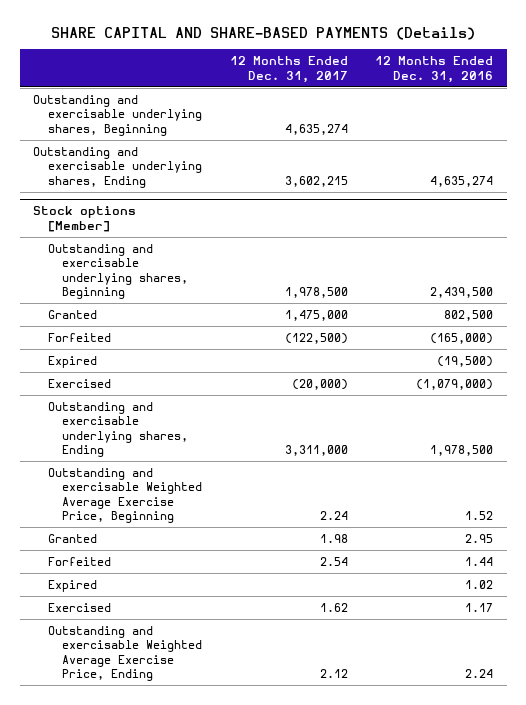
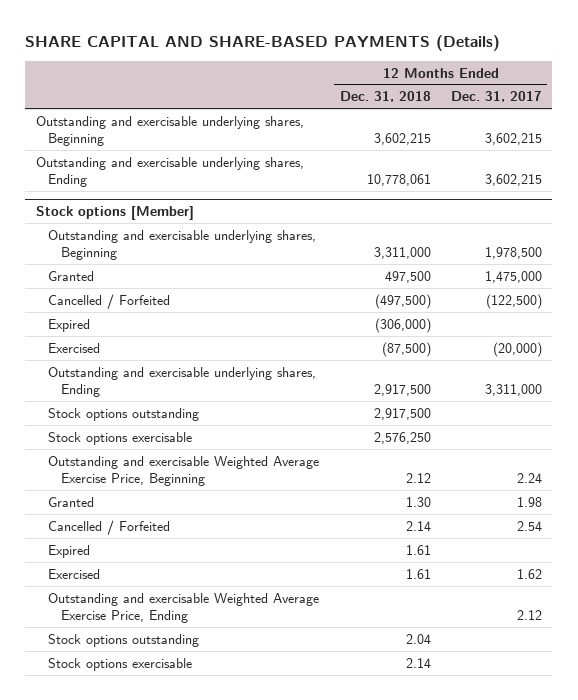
[375,56,494,83] 12 Months Ended Dec. 31, 2016 -> none
none -> [339,91,431,103] Dec. 31, 2018
[284,123,348,135] 4,635,274 -> [484,133,542,146] 3,602,215
[47,332,111,342] Forfeited -> [48,293,171,309] Cancelled / Forfeited
none -> [48,407,200,421] Stock options outstanding
none -> [48,431,193,445] Stock options exercisable
[47,556,111,566] Forfeited -> [48,519,171,535] Cancelled / Forfeited
none -> [48,633,200,647] Stock options outstanding
none -> [48,657,193,671] Stock options exercisable

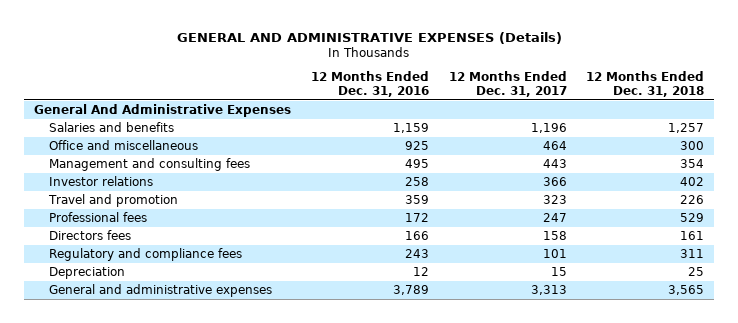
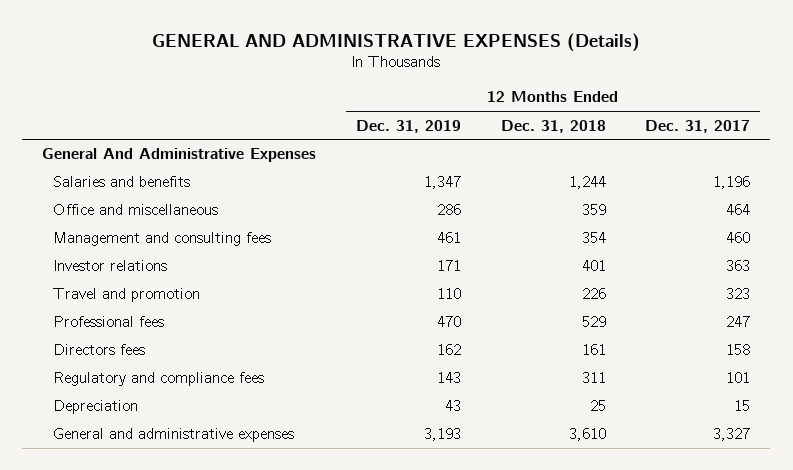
[310,71,429,97] 12 Months Ended Dec. 31, 2016 -> none
none -> [355,119,461,133] Dec. 31, 2019
[668,123,705,134] 1,257 -> [568,176,606,190] 1,244
[680,141,705,151] 300 -> [581,204,606,216] 359
[542,159,567,169] 443 -> [726,232,751,244] 460
[542,177,567,187] 366 -> [726,260,751,272] 363
[680,177,705,187] 402 -> [581,260,606,272] 401
[530,285,567,296] 3,313 -> [713,428,751,442] 3,327
[668,285,705,296] 3,565 -> [568,428,606,442] 3,610

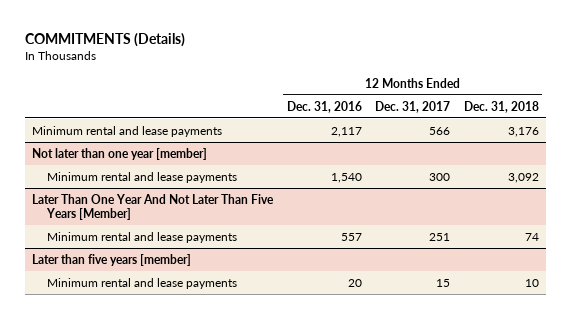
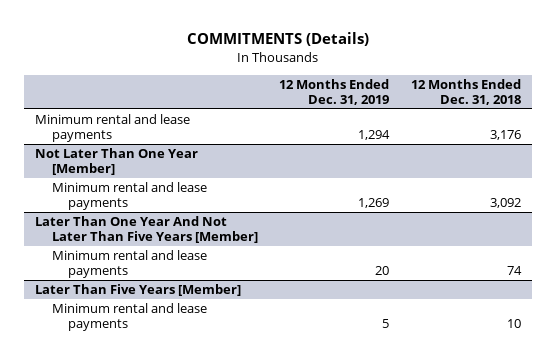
[286,100,362,113] Dec. 31, 2016 -> none
[375,100,451,113] Dec. 31, 2017 -> none
none -> [279,78,390,105] 12 Months Ended Dec. 31, 2019
[32,147,208,160] Not later than one year [member] -> [35,148,199,176] Not Later Than One Year [Member]
[32,253,192,266] Later than five years [member] -> [35,284,242,297] Later Than Five Years [Member]

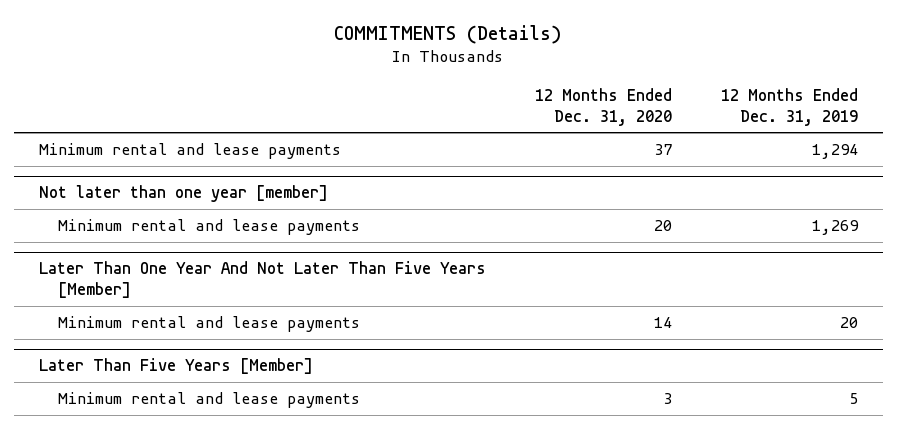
[410,78,521,105] 12 Months Ended Dec. 31, 2018 -> none
none -> [534,87,672,126] 12 Months Ended Dec. 31, 2020
[35,148,199,176] Not Later Than One Year [Member] -> [38,185,328,203] Not later than one year [member]

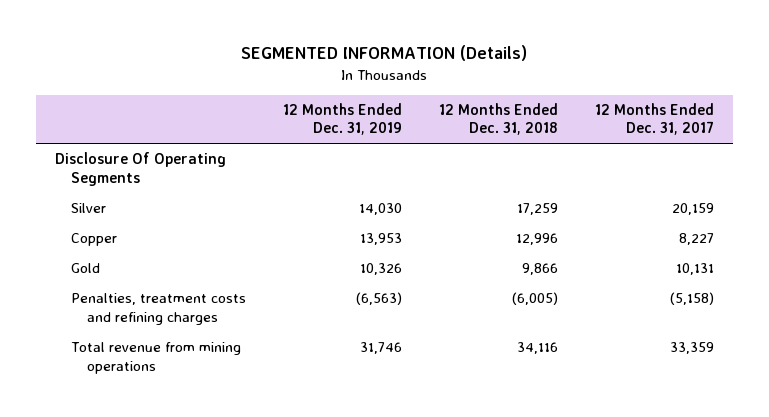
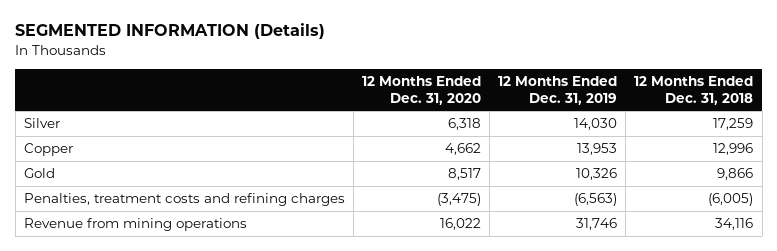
[594,103,714,136] 12 Months Ended Dec. 31, 2017 -> none
none -> [361,75,481,105] 12 Months Ended Dec. 31, 2020
[54,152,226,186] Disclosure Of Operating Segments -> none
[70,342,241,374] Total revenue from mining operations -> [23,218,247,232] Revenue from mining operations

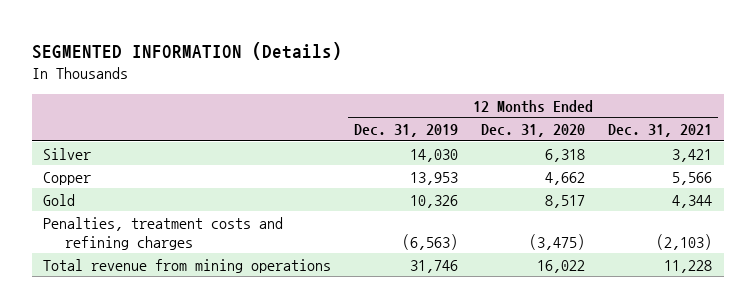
[634,75,754,105] 12 Months Ended Dec. 31, 2018 -> none
none -> [608,124,713,138] Dec. 31, 2021
[23,218,247,232] Revenue from mining operations -> [43,258,332,273] Total revenue from mining operations

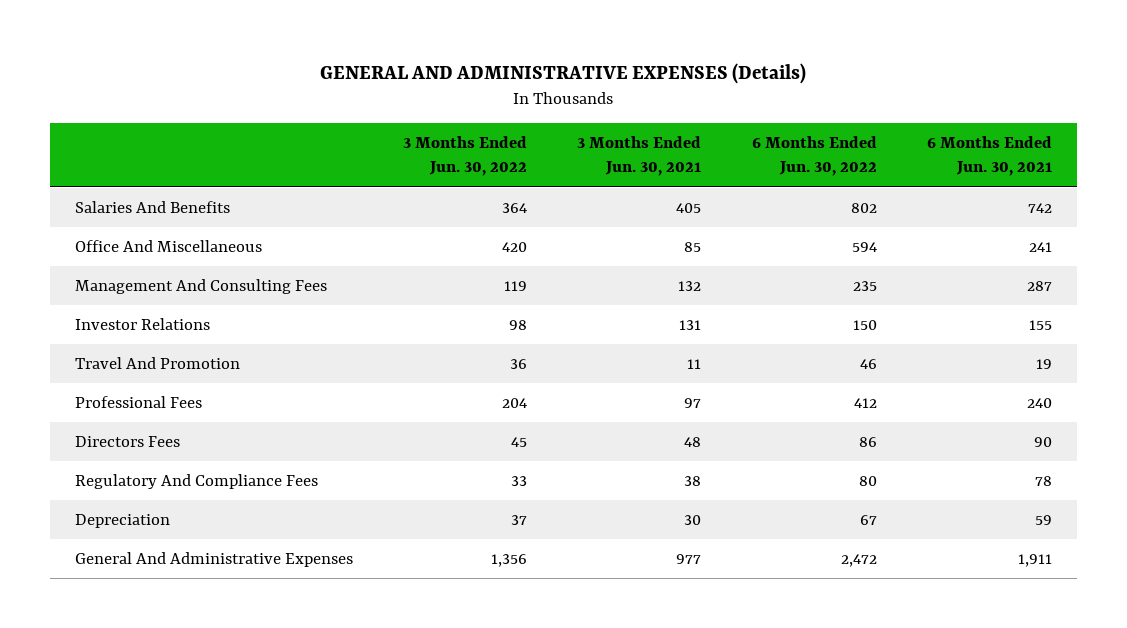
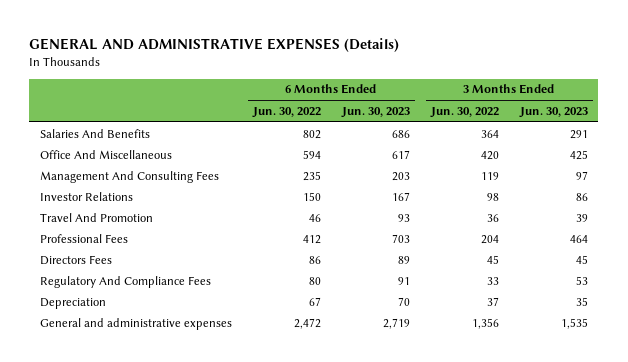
[577,135,702,177] 3 Months Ended Jun. 30, 2021 -> none
[927,135,1053,177] 6 Months Ended Jun. 30, 2021 -> none
none -> [340,106,410,118] Jun. 30, 2023
none -> [518,106,588,118] Jun. 30, 2023
[74,551,353,567] General And Administrative Expenses -> [39,317,232,330] General and administrative expenses

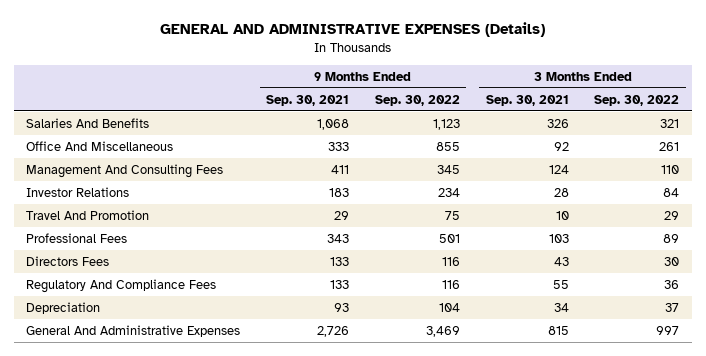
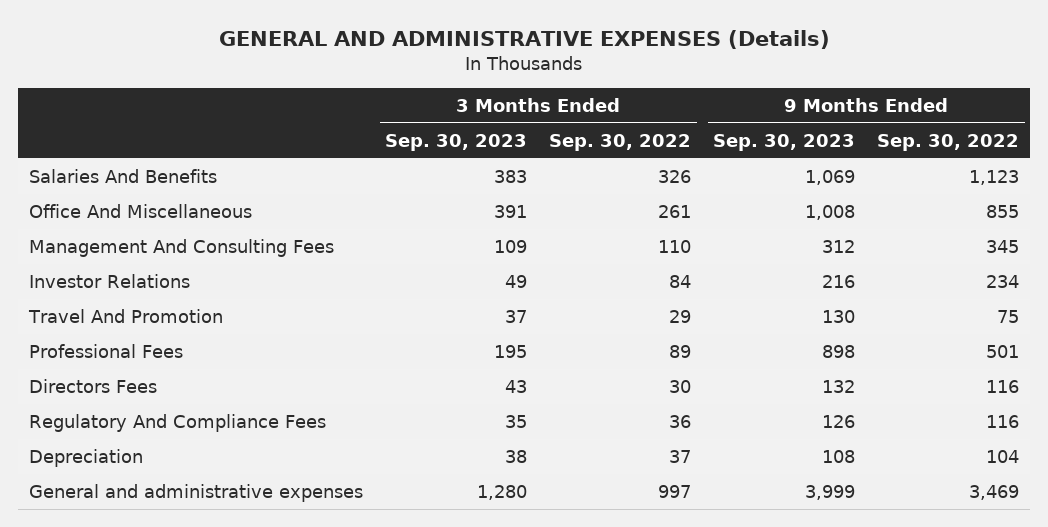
[266,94,350,106] Sep. 30, 2021 -> none
[485,94,569,106] Sep. 30, 2021 -> none
none -> [385,133,528,151] Sep. 30, 2023
none -> [713,133,856,151] Sep. 30, 2023
[660,119,680,129] 321 -> [658,170,692,184] 326
[26,325,241,338] General And Administrative Expenses -> [29,484,364,503] General and administrative expenses

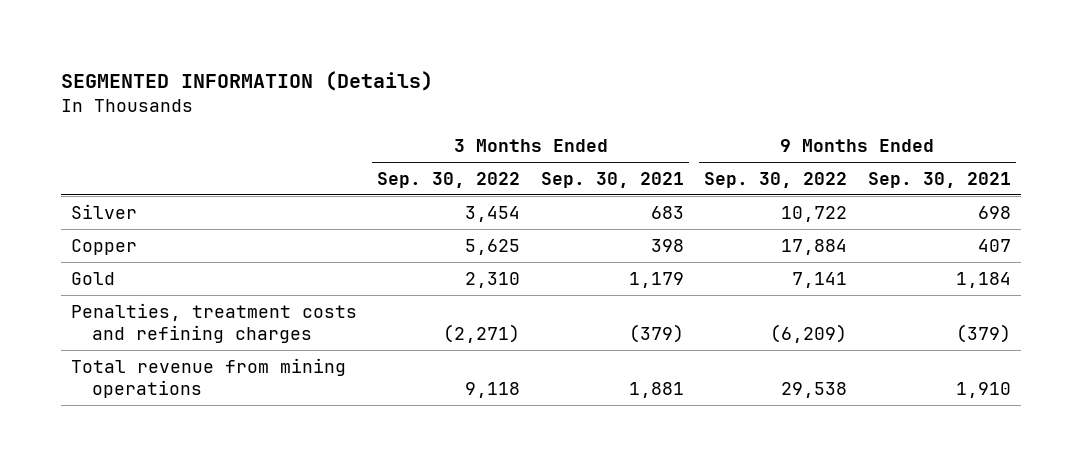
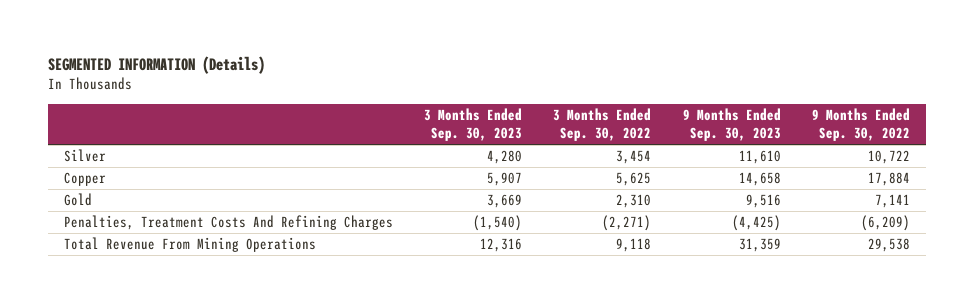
[540,171,684,188] Sep. 30, 2021 -> none
[867,171,1011,188] Sep. 30, 2021 -> none
none -> [424,107,523,142] 3 Months Ended Sep. 30, 2023
none -> [682,107,781,142] 9 Months Ended Sep. 30, 2023
[71,302,358,344] Penalties, treatment costs and refining charges -> [63,215,393,231] Penalties, Treatment Costs And Refining Charges
[71,357,347,399] Total revenue from mining operations -> [63,237,316,253] Total Revenue From Mining Operations

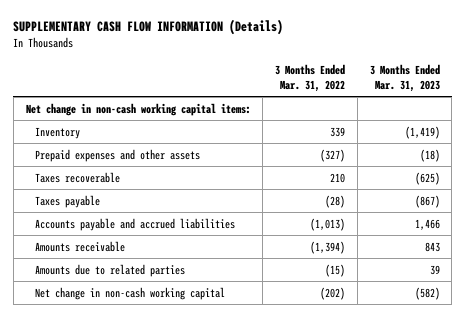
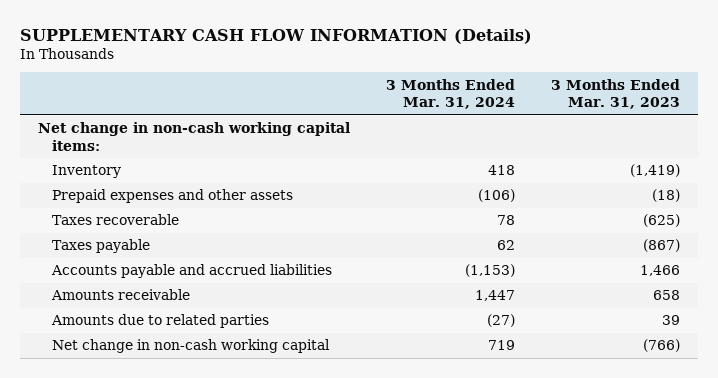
[275,64,346,92] 3 Months Ended Mar. 31, 2022 -> none
none -> [385,78,515,109] 3 Months Ended Mar. 31, 2024
[424,241,440,252] 843 -> [652,290,680,301] 658
[414,286,440,300] (582) -> [642,339,680,353] (766)

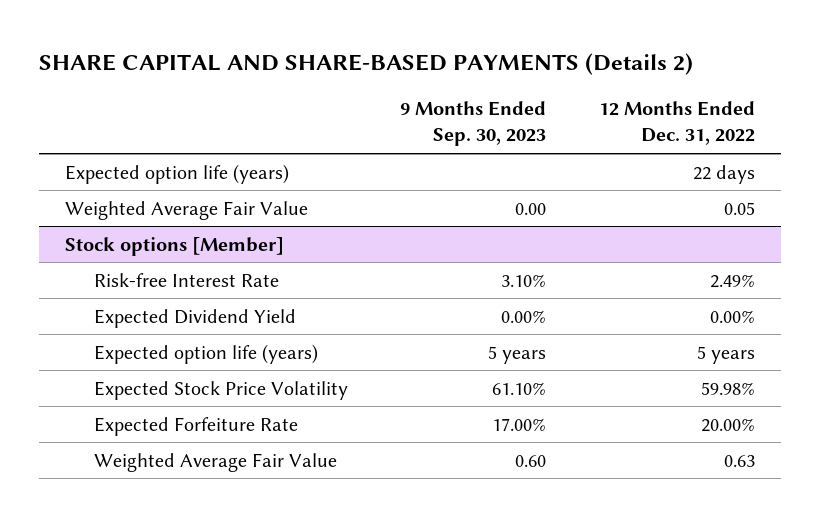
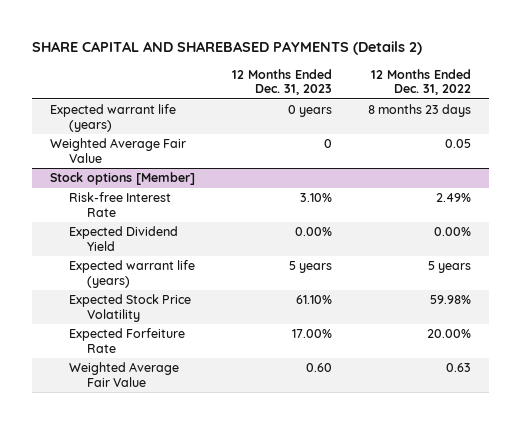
[38,53,693,76] SHARE CAPITAL AND SHARE-BASED PAYMENTS (Details 2) -> [32,40,423,55] SHARE CAPITAL AND SHAREBASED PAYMENTS (Details 2)
[400,101,547,147] 9 Months Ended Sep. 30, 2023 -> none
none -> [231,68,332,96] 12 Months Ended Dec. 31, 2023
[65,163,290,184] Expected option life (years) -> [50,104,177,133] Expected warrant life (years)
[692,164,755,184] 22 days -> [367,104,471,118] 8 months 23 days
[93,343,318,364] Expected option life (years) -> [68,260,195,289] Expected warrant life (years)

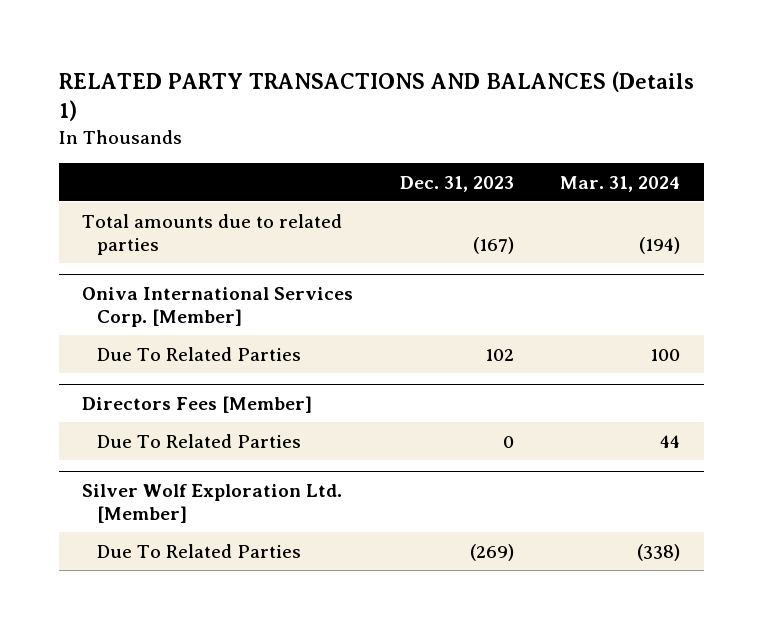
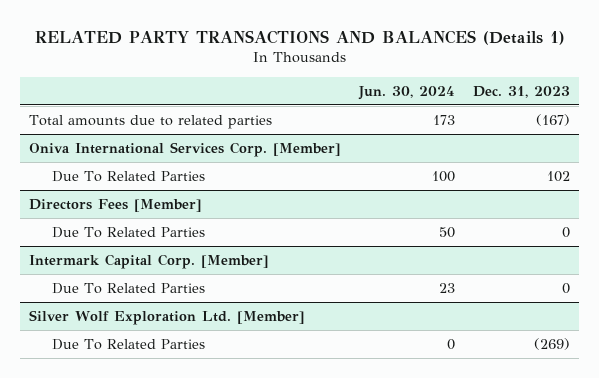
[560,175,681,192] Mar. 31, 2024 -> none
none -> [358,85,456,100] Jun. 30, 2024
none -> [29,254,270,270] Intermark Capital Corp. [Member]
none -> [52,283,206,295] Due To Related Parties

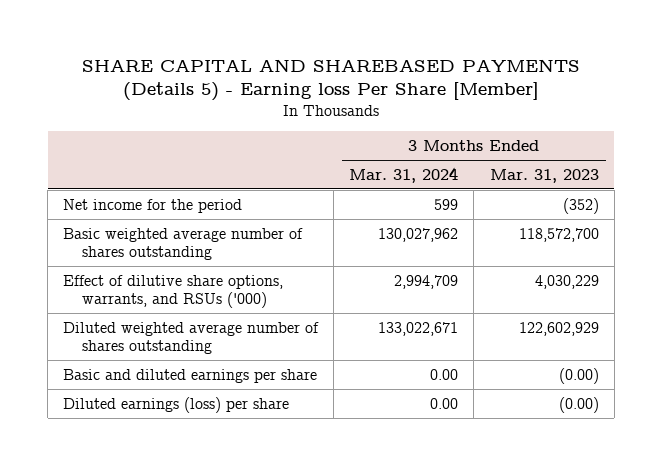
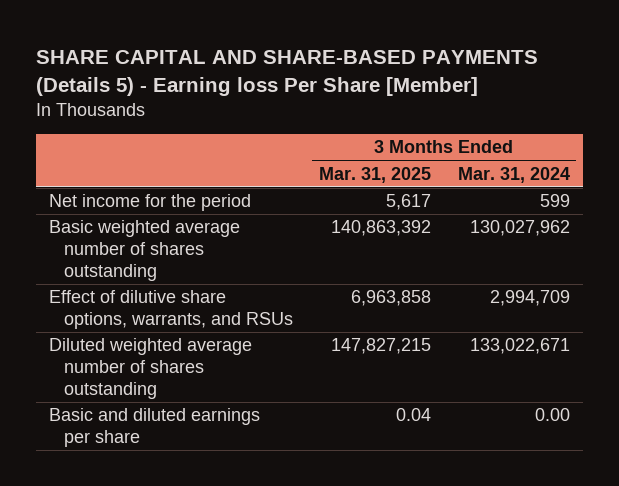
[81,58,580,102] SHARE CAPITAL AND SHAREBASED PAYMENTS (Details 5) - Earning loss Per Share [Member] -> [36,49,539,96] SHARE CAPITAL AND SHARE-BASED PAYMENTS (Details 5) - Earning loss Per Share [Member]
[489,168,599,183] Mar. 31, 2023 -> none
none -> [319,166,432,183] Mar. 31, 2025
[63,274,284,309] Effect of dilutive share options, warrants, and RSUs ('000) -> [49,290,293,330] Effect of dilutive share options, warrants, and RSUs
[63,396,290,413] Diluted earnings (loss) per share -> none

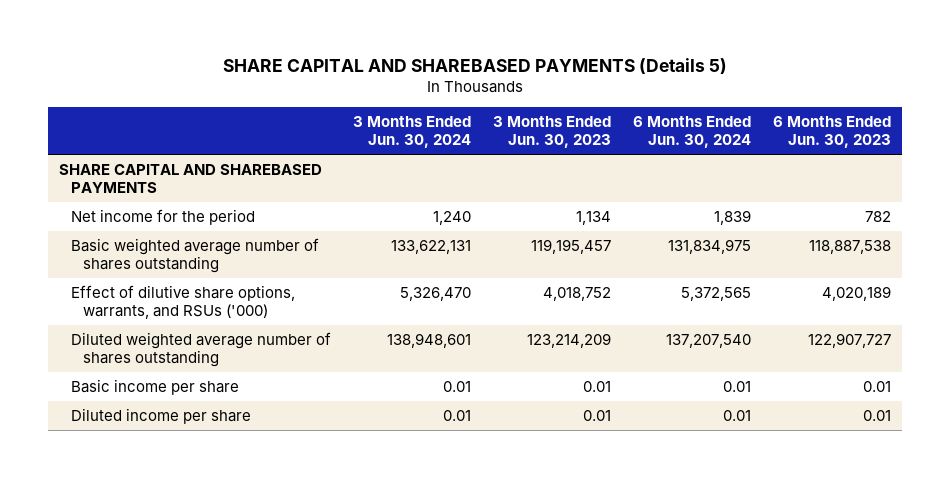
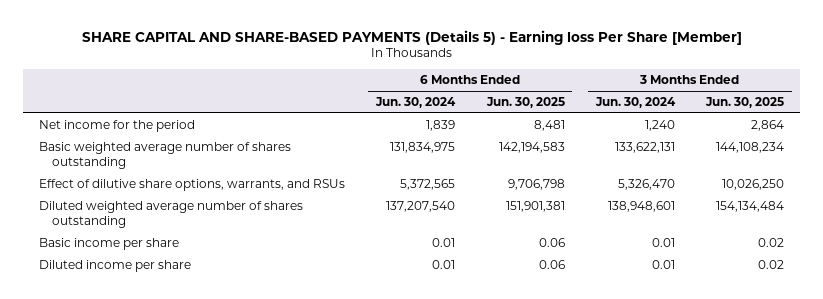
[223,57,728,74] SHARE CAPITAL AND SHAREBASED PAYMENTS (Details 5) -> [81,29,742,45] SHARE CAPITAL AND SHARE-BASED PAYMENTS (Details 5) - Earning loss Per Share [Member]
[492,116,611,149] 3 Months Ended Jun. 30, 2023 -> none
[772,116,891,149] 6 Months Ended Jun. 30, 2023 -> none
none -> [485,97,565,109] Jun. 30, 2025
none -> [705,97,785,109] Jun. 30, 2025
[59,164,323,193] SHARE CAPITAL AND SHAREBASED PAYMENTS -> none
[70,285,295,319] Effect of dilutive share options, warrants, and RSUs ('000) -> [38,179,345,192] Effect of dilutive share options, warrants, and RSUs

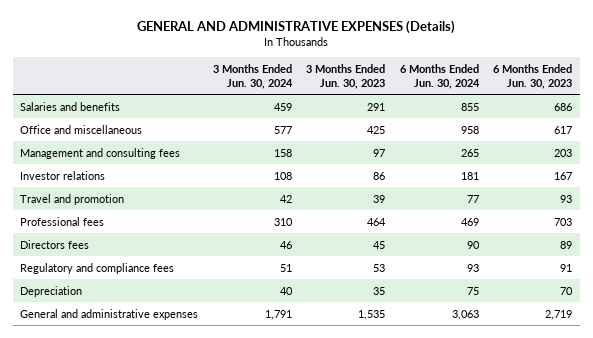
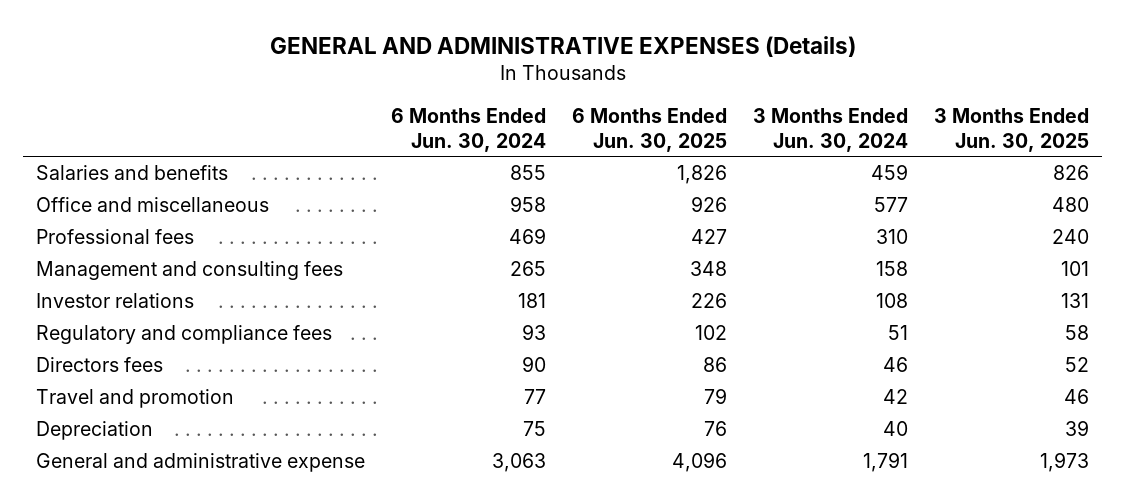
[306,63,386,89] 3 Months Ended Jun. 30, 2023 -> none
[493,63,573,89] 6 Months Ended Jun. 30, 2023 -> none
none -> [572,108,728,152] 6 Months Ended Jun. 30, 2025
none -> [934,108,1090,152] 3 Months Ended Jun. 30, 2025
[20,216,105,226] Professional fees -> [36,229,195,245] Professional fees
[20,239,90,249] Directors fees -> [36,357,164,373] Directors fees
[20,193,125,205] Travel and promotion -> [36,389,235,409] Travel and promotion
[20,308,199,320] General and administrative expenses -> [36,453,366,473] General and administrative expense

